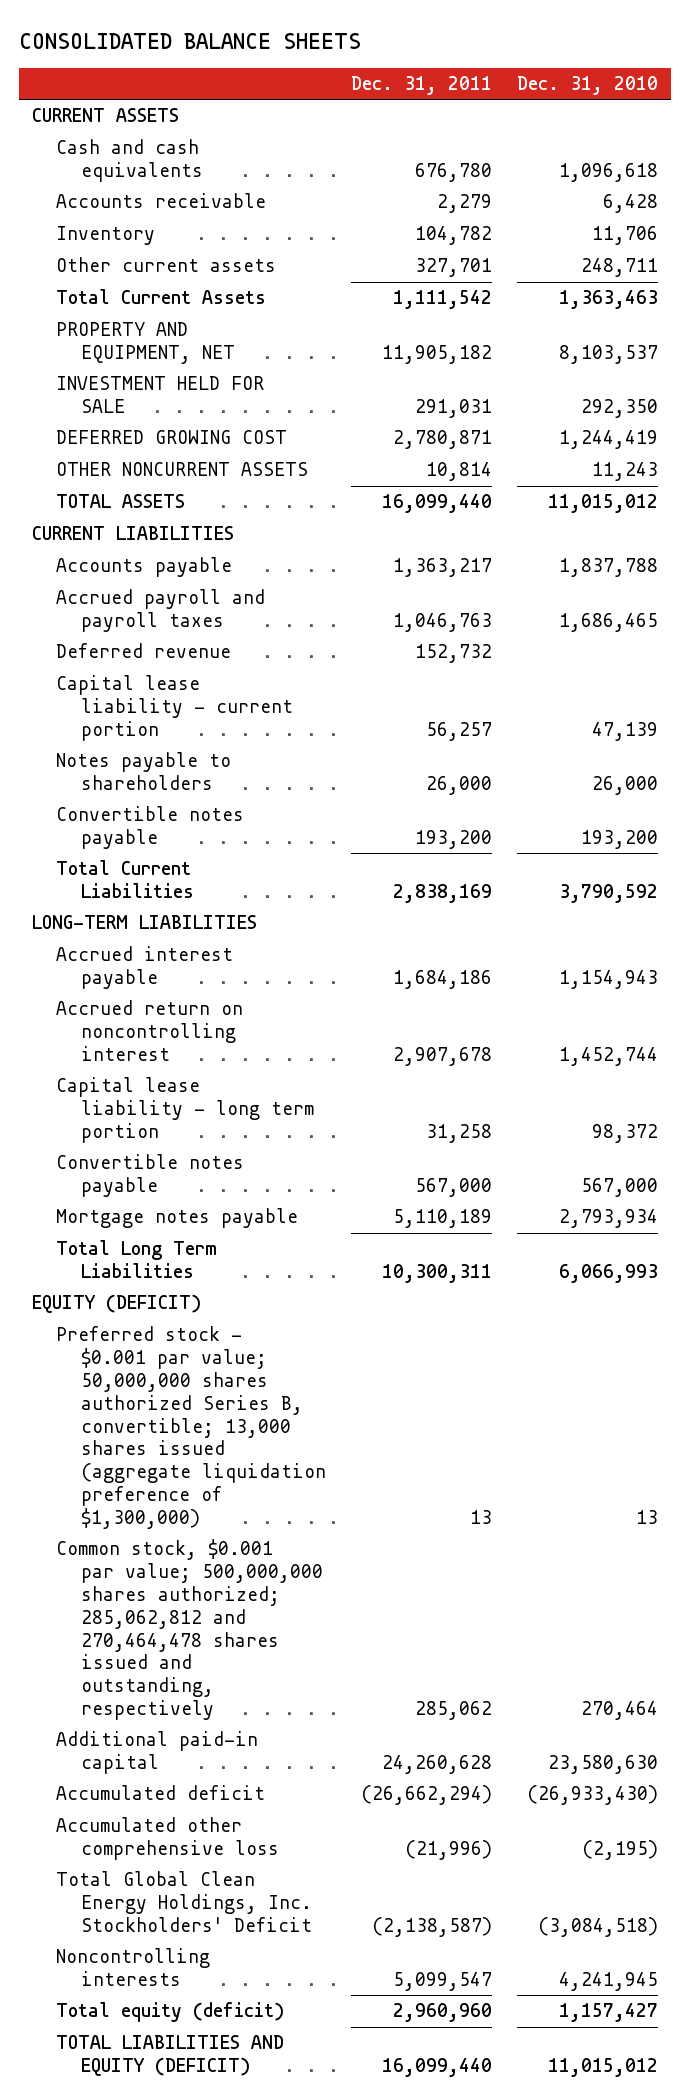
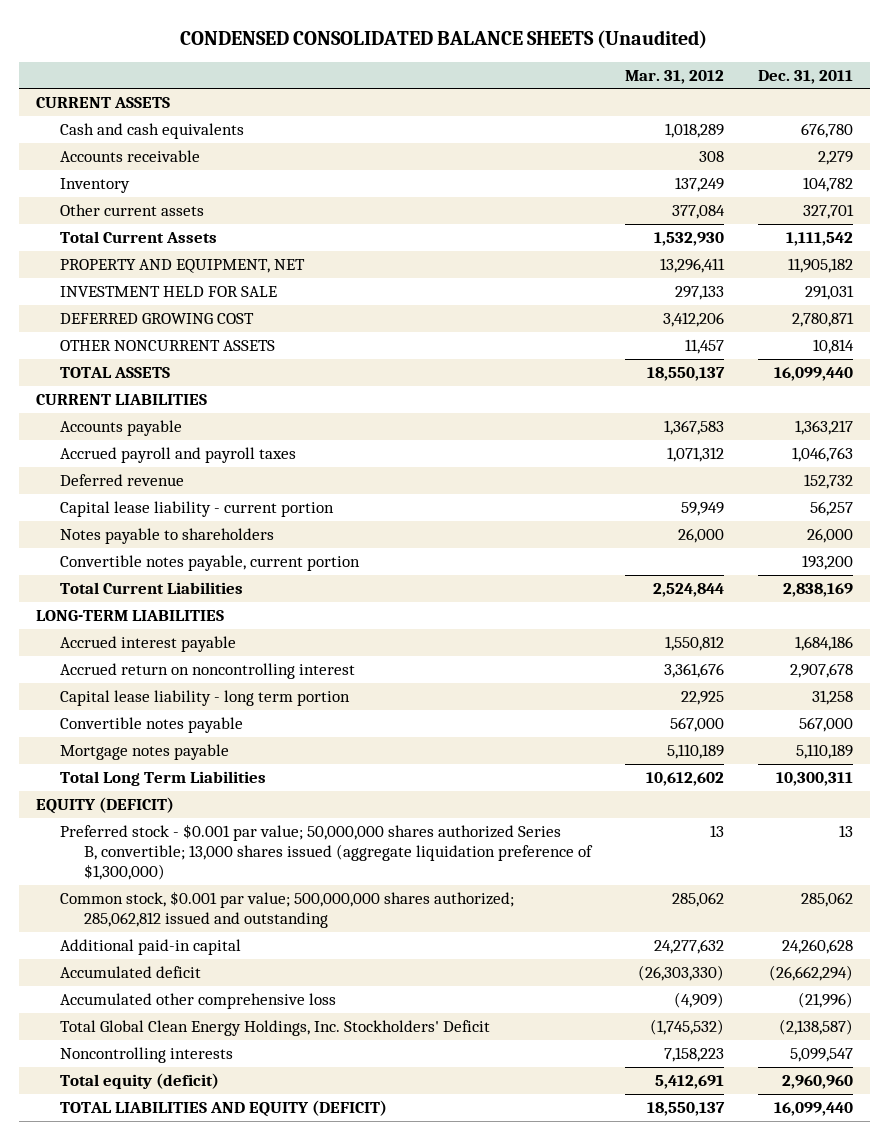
[19,32,362,49] CONSOLIDATED BALANCE SHEETS -> [180,29,708,49] CONDENSED CONSOLIDATED BALANCE SHEETS (Unaudited)
[517,76,659,96] Dec. 31, 2010 -> none
none -> [624,69,724,84] Mar. 31, 2012
[56,806,245,850] Convertible notes payable -> [59,555,360,572] Convertible notes payable, current portion
[56,1539,324,1720] Common stock, $0.001 par value; 500,000,000 shares authorized; 285,062,812 and 270,464,478 shares issued and outstanding, respectively -> [59,891,514,929] Common stock, $0.001 par value; 500,000,000 shares authorized; 285,062,812 issued and outstanding

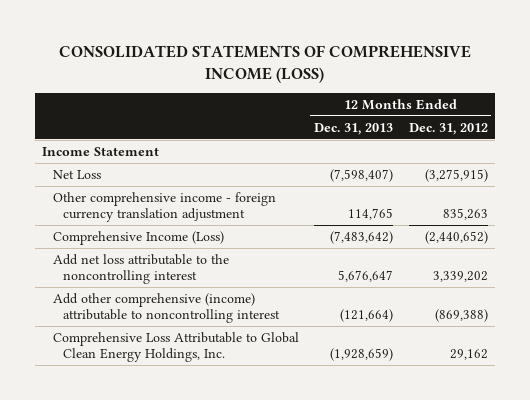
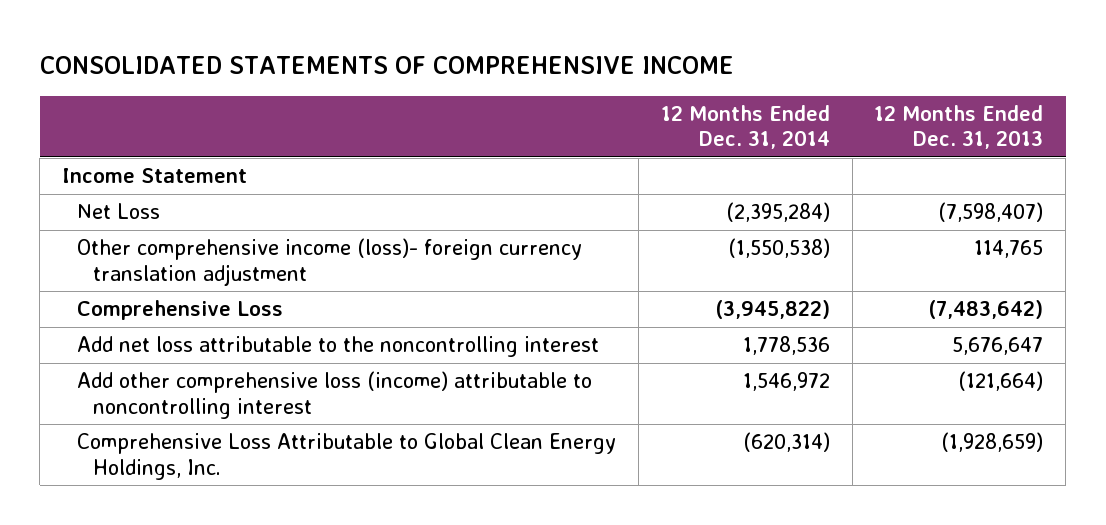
[58,44,471,83] CONSOLIDATED STATEMENTS OF COMPREHENSIVE INCOME (LOSS) -> [39,55,734,74] CONSOLIDATED STATEMENTS OF COMPREHENSIVE INCOME
[408,122,488,135] Dec. 31, 2012 -> none
none -> [660,104,830,150] 12 Months Ended Dec. 31, 2014
[52,192,276,223] Other comprehensive income - foreign currency translation adjustment -> [77,238,583,286] Other comprehensive income (loss)- foreign currency translation adjustment
[52,231,224,246] Comprehensive Income (Loss) -> [77,300,284,321] Comprehensive Loss
[52,293,280,324] Add other comprehensive (income) attributable to noncontrolling interest -> [77,371,593,419] Add other comprehensive loss (income) attributable to noncontrolling interest

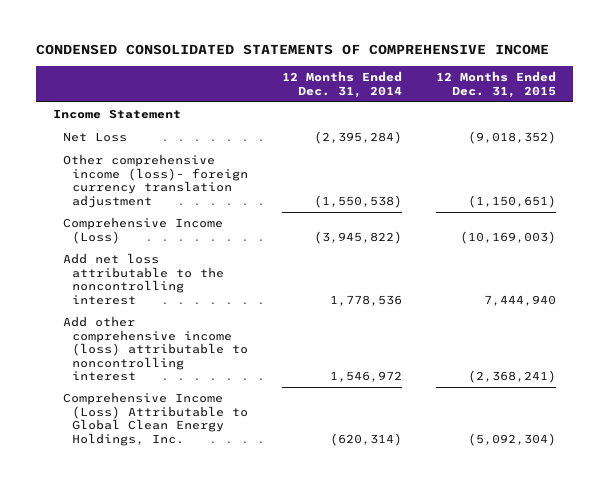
[39,55,734,74] CONSOLIDATED STATEMENTS OF COMPREHENSIVE INCOME -> [36,44,550,56] CONDENSED CONSOLIDATED STATEMENTS OF COMPREHENSIVE INCOME
[874,104,1044,150] 12 Months Ended Dec. 31, 2013 -> none
none -> [436,71,557,98] 12 Months Ended Dec. 31, 2015
[77,300,284,321] Comprehensive Loss -> [62,217,223,244] Comprehensive Income (Loss)
[77,371,593,419] Add other comprehensive loss (income) attributable to noncontrolling interest -> [62,316,249,382] Add other comprehensive income (loss) attributable to noncontrolling interest
[77,433,617,480] Comprehensive Loss Attributable to Global Clean Energy Holdings, Inc. -> [62,392,249,446] Comprehensive Income (Loss) Attributable to Global Clean Energy Holdings, Inc.

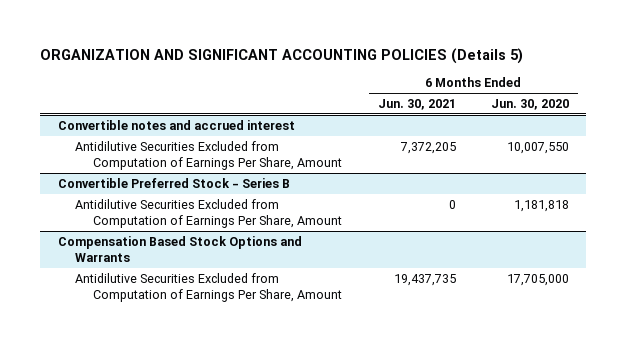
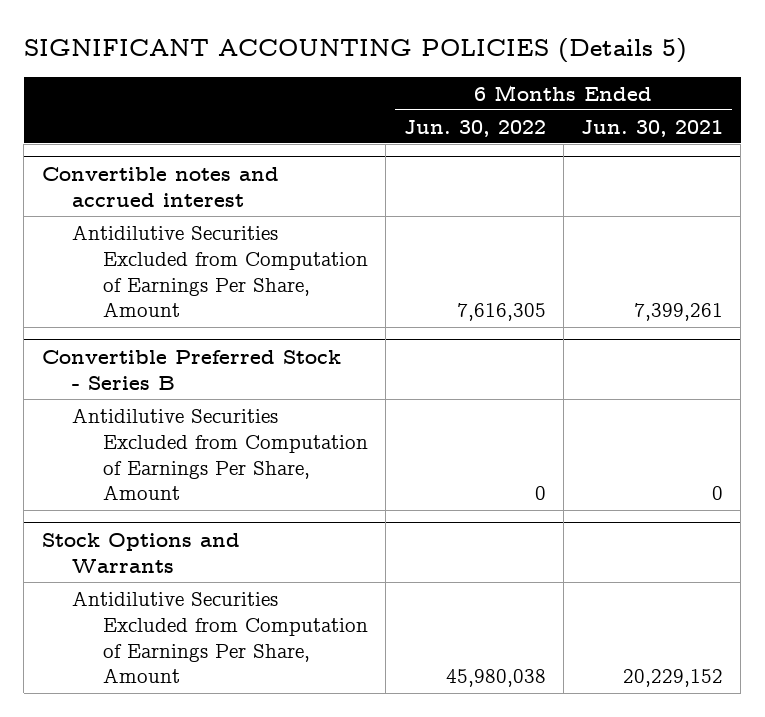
[40,47,524,64] ORGANIZATION AND SIGNIFICANT ACCOUNTING POLICIES (Details 5) -> [23,38,687,64] SIGNIFICANT ACCOUNTING POLICIES (Details 5)
[490,98,569,110] Jun. 30, 2020 -> none
none -> [403,119,546,137] Jun. 30, 2022
[399,141,456,154] 7,372,205 -> [633,303,723,322] 7,399,261
[57,235,302,262] Compensation Based Stock Options and Warrants -> [41,532,240,573] Stock Options and Warrants
[393,273,456,286] 19,437,735 -> [622,669,723,688] 20,229,152

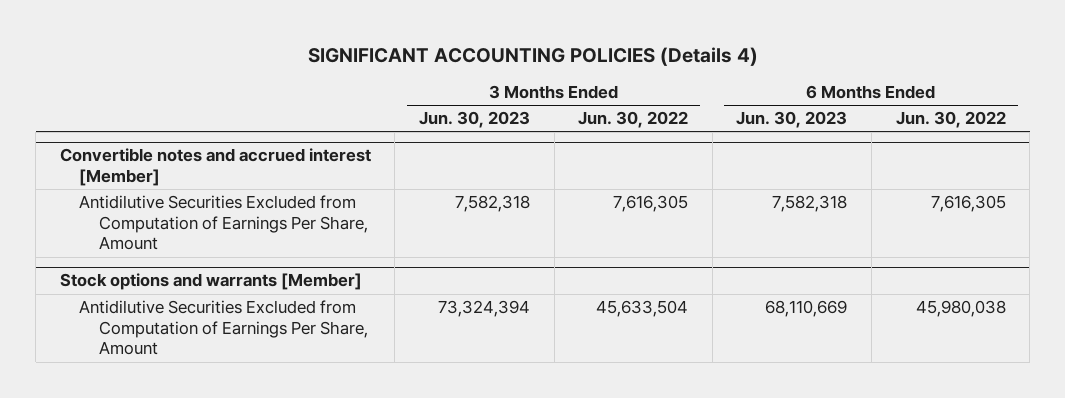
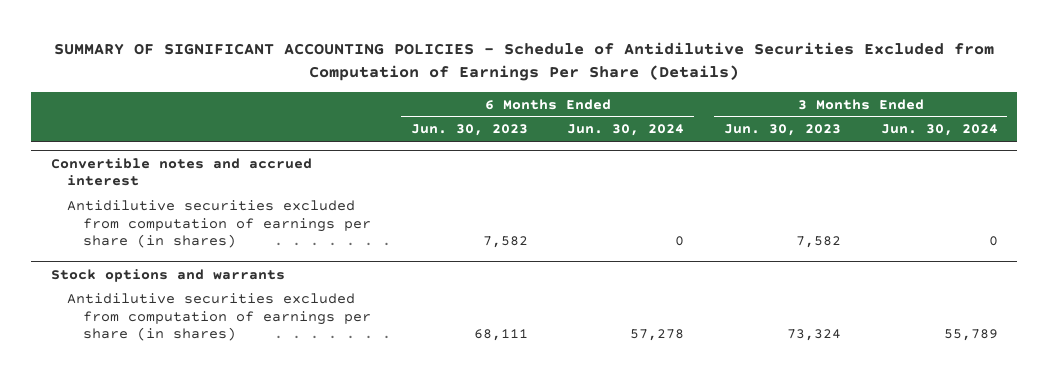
[307,46,758,66] SIGNIFICANT ACCOUNTING POLICIES (Details 4) -> [54,42,995,82] SUMMARY OF SIGNIFICANT ACCOUNTING POLICIES - Schedule of Antidilutive Securities Excluded from Computation of Earnings Per Share (Details)
[578,111,689,129] Jun. 30, 2022 -> none
[895,111,1006,129] Jun. 30, 2022 -> none
none -> [567,124,685,137] Jun. 30, 2024
none -> [880,124,998,137] Jun. 30, 2024
[59,148,371,187] Convertible notes and accrued interest [Member] -> [51,157,313,187] Convertible notes and accrued interest
[79,195,369,251] Antidilutive Securities Excluded from Computation of Earnings Per Share, Amount -> [67,199,372,249] Antidilutive securities excluded from computation of earnings per share (in shares)
[454,195,530,213] 7,582,318 -> [796,236,842,249] 7,582
[772,195,848,213] 7,582,318 -> [482,236,528,249] 7,582
[59,273,362,291] Stock options and warrants [Member] -> [51,268,286,282] Stock options and warrants
[79,300,369,356] Antidilutive Securities Excluded from Computation of Earnings Per Share, Amount -> [67,292,372,342] Antidilutive securities excluded from computation of earnings per share (in shares)
[437,300,530,318] 73,324,394 -> [787,329,842,342] 73,324
[765,300,848,318] 68,110,669 -> [473,329,528,342] 68,111

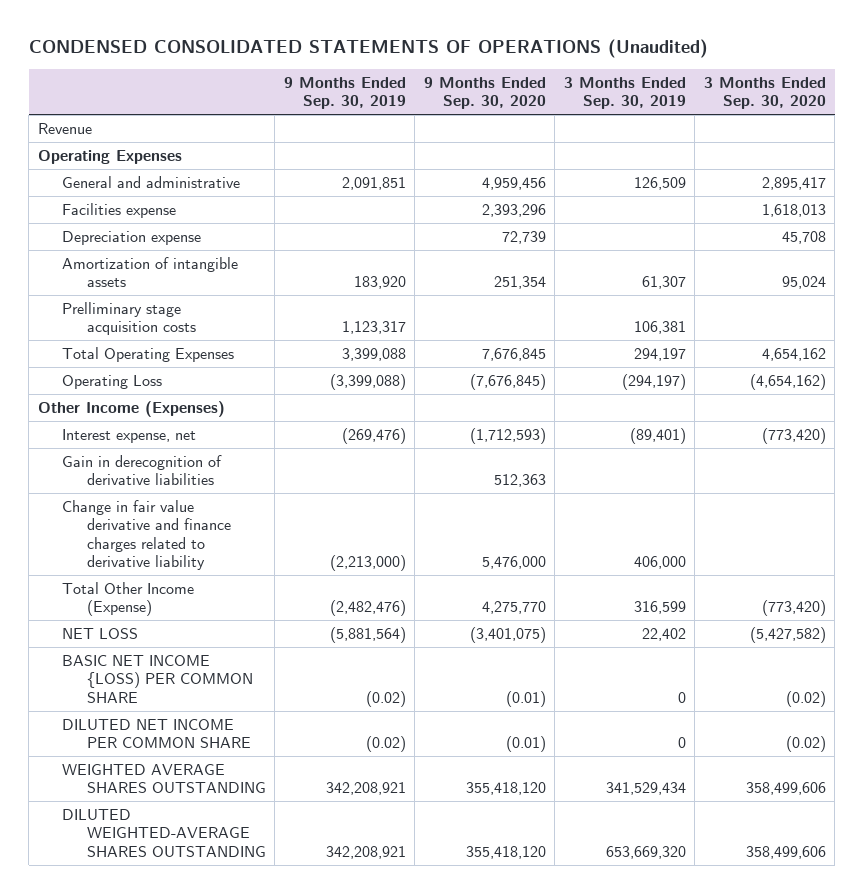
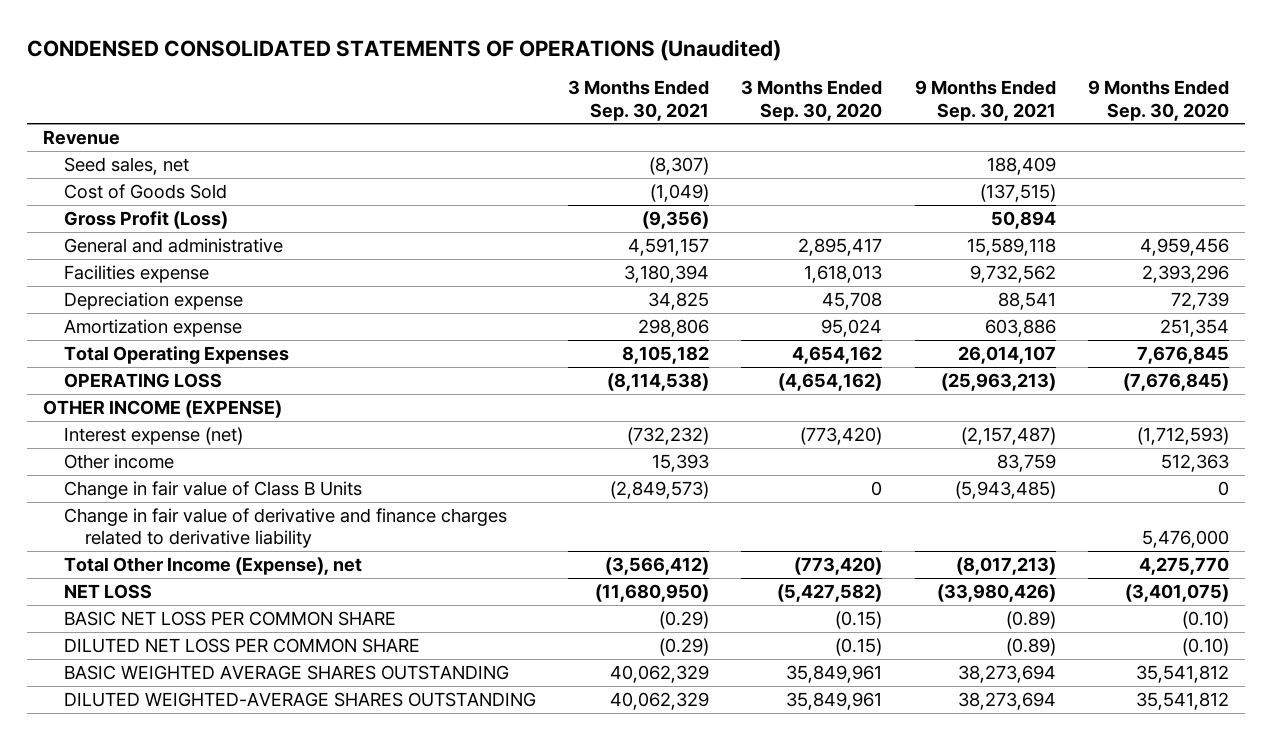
[283,76,406,110] 9 Months Ended Sep. 30, 2019 -> none
[563,76,686,110] 3 Months Ended Sep. 30, 2019 -> none
none -> [568,80,710,121] 3 Months Ended Sep. 30, 2021
none -> [914,80,1056,121] 9 Months Ended Sep. 30, 2021
[37,149,182,164] Operating Expenses -> none
none -> [63,157,189,176] Seed sales, net
none -> [63,184,227,200] Cost of Goods Sold
none -> [63,211,228,230] Gross Profit (Loss)
[62,301,196,336] Prelliminary stage acquisition costs -> none
[62,256,239,288] Amortization of intangible assets -> [63,319,242,338] Amortization expense
[62,374,163,389] Operating Loss -> [63,373,222,389] OPERATING LOSS
[37,400,225,417] Other Income (Expenses) -> [42,400,282,419] OTHER INCOME (EXPENSE)
[62,428,197,443] Interest expense, net -> [63,427,243,446] Interest expense (net)
[62,454,223,486] Gain in derecognition of derivative liabilities -> [63,454,174,470] Other income
none -> [63,481,362,500] Change in fair value of Class B Units
[62,499,231,571] Change in fair value derivative and finance charges related to derivative liability -> [63,508,507,549] Change in fair value of derivative and finance charges related to derivative liability
[62,581,195,617] Total Other Income (Expense) -> [63,557,362,576] Total Other Income (Expense), net
[62,654,253,703] BASIC NET INCOME {LOSS) PER COMMON SHARE -> [63,611,396,627] BASIC NET LOSS PER COMMON SHARE
[505,690,546,707] (0.01) -> [1182,611,1230,630] (0.10)
[785,690,826,707] (0.02) -> [835,611,883,630] (0.15)
[62,718,251,749] DILUTED NET INCOME PER COMMON SHARE -> [63,638,420,654] DILUTED NET LOSS PER COMMON SHARE
[505,736,546,753] (0.01) -> [1182,638,1230,657] (0.10)
[785,736,826,753] (0.02) -> [835,638,883,657] (0.15)
[62,763,266,794] WEIGHTED AVERAGE SHARES OUTSTANDING -> [63,665,509,681] BASIC WEIGHTED AVERAGE SHARES OUTSTANDING
[465,782,546,796] 355,418,120 -> [1136,665,1230,684] 35,541,812
[745,782,826,796] 358,499,606 -> [786,665,883,684] 35,849,961
[465,845,546,859] 355,418,120 -> [1136,692,1230,711] 35,541,812
[745,845,826,859] 358,499,606 -> [786,692,883,711] 35,849,961

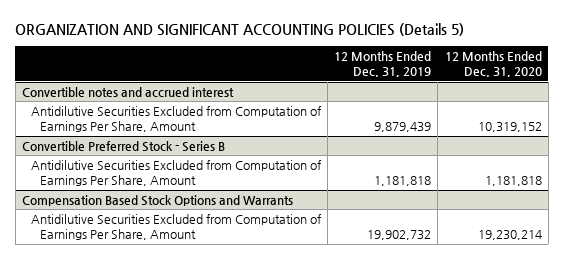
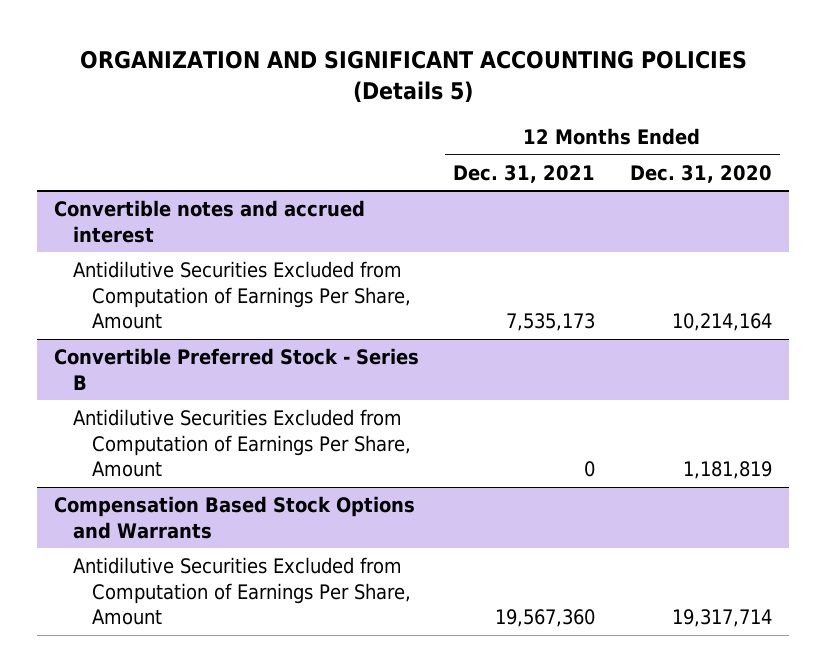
[334,50,432,78] 12 Months Ended Dec. 31, 2019 -> none
none -> [453,164,596,183] Dec. 31, 2021
[477,122,542,133] 10,319,152 -> [671,313,772,332] 10,214,164
[484,176,542,187] 1,181,818 -> [682,461,772,480] 1,181,819
[477,230,542,241] 19,230,214 -> [671,609,772,628] 19,317,714

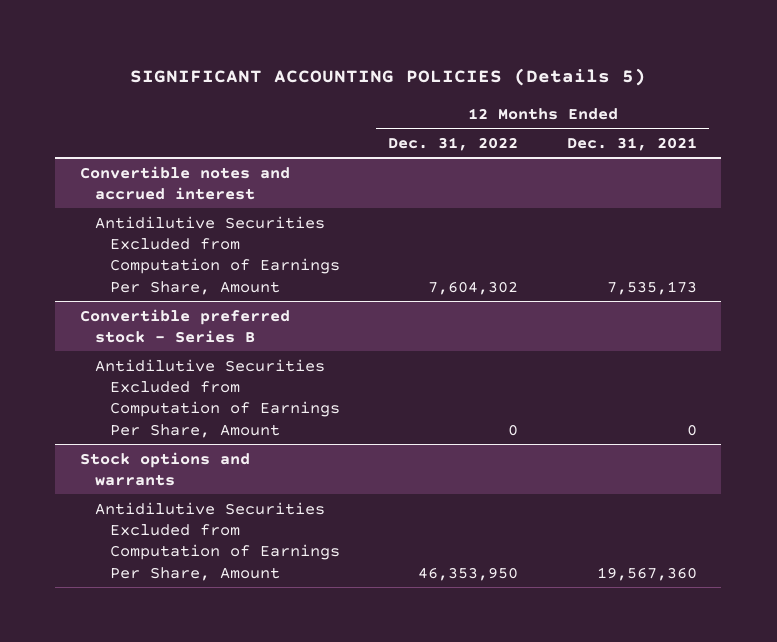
[79,49,747,104] ORGANIZATION AND SIGNIFICANT ACCOUNTING POLICIES (Details 5) -> [130,68,647,87] SIGNIFICANT ACCOUNTING POLICIES (Details 5)
[629,164,772,183] Dec. 31, 2020 -> none
none -> [388,136,519,151] Dec. 31, 2022
[53,348,419,390] Convertible Preferred Stock - Series B -> [79,308,290,344] Convertible preferred stock - Series B
[53,496,415,539] Compensation Based Stock Options and Warrants -> [79,451,250,487] Stock options and warrants

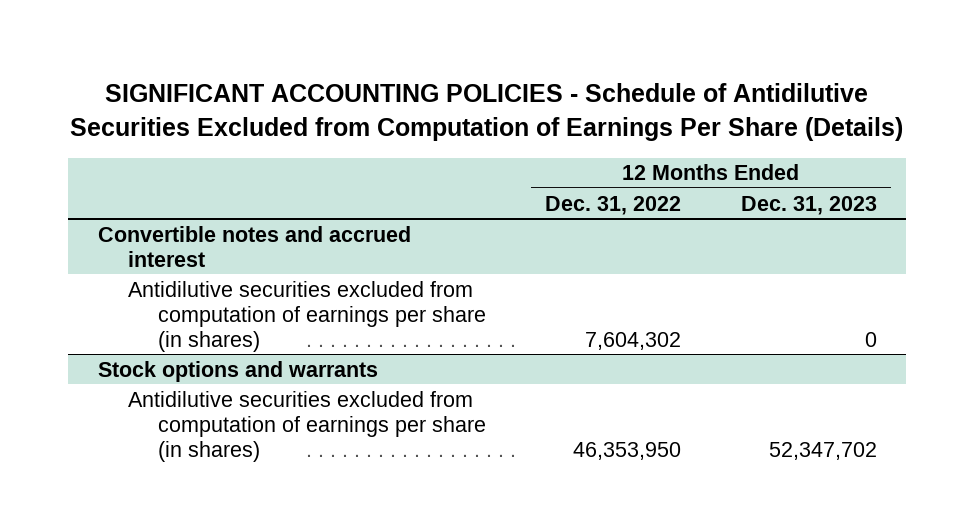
[130,68,647,87] SIGNIFICANT ACCOUNTING POLICIES (Details 5) -> [70,83,904,141] SIGNIFICANT ACCOUNTING POLICIES - Schedule of Antidilutive Securities Excluded from Computation of Earnings Per Share (Details)
[567,136,698,151] Dec. 31, 2021 -> none
none -> [740,195,877,215] Dec. 31, 2023
[79,308,290,344] Convertible preferred stock - Series B -> none
[94,358,340,438] Antidilutive Securities Excluded from Computation of Earnings Per Share, Amount -> none
[94,215,340,295] Antidilutive Securities Excluded from Computation of Earnings Per Share, Amount -> [128,280,487,352] Antidilutive securities excluded from computation of earnings per share (in shares)
[94,501,340,581] Antidilutive Securities Excluded from Computation of Earnings Per Share, Amount -> [128,390,487,462] Antidilutive securities excluded from computation of earnings per share (in shares)

